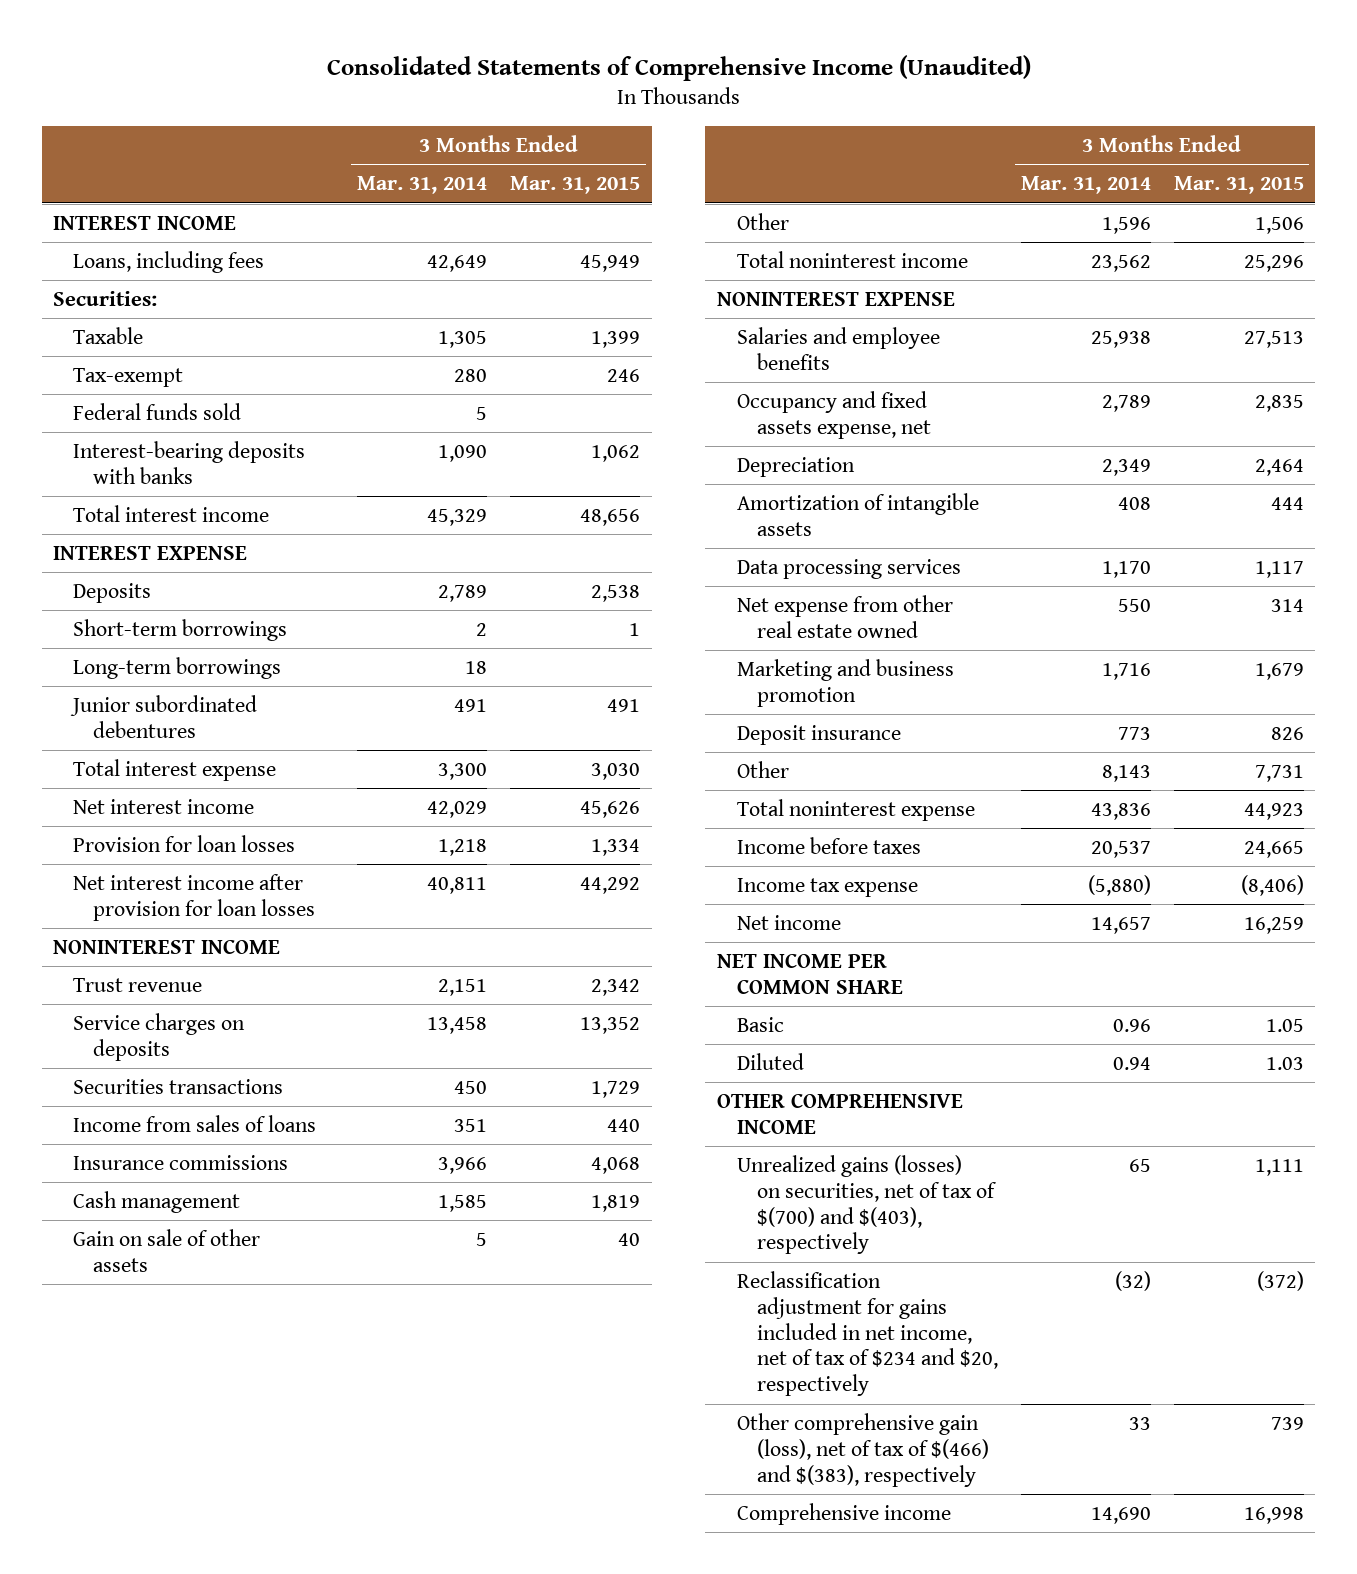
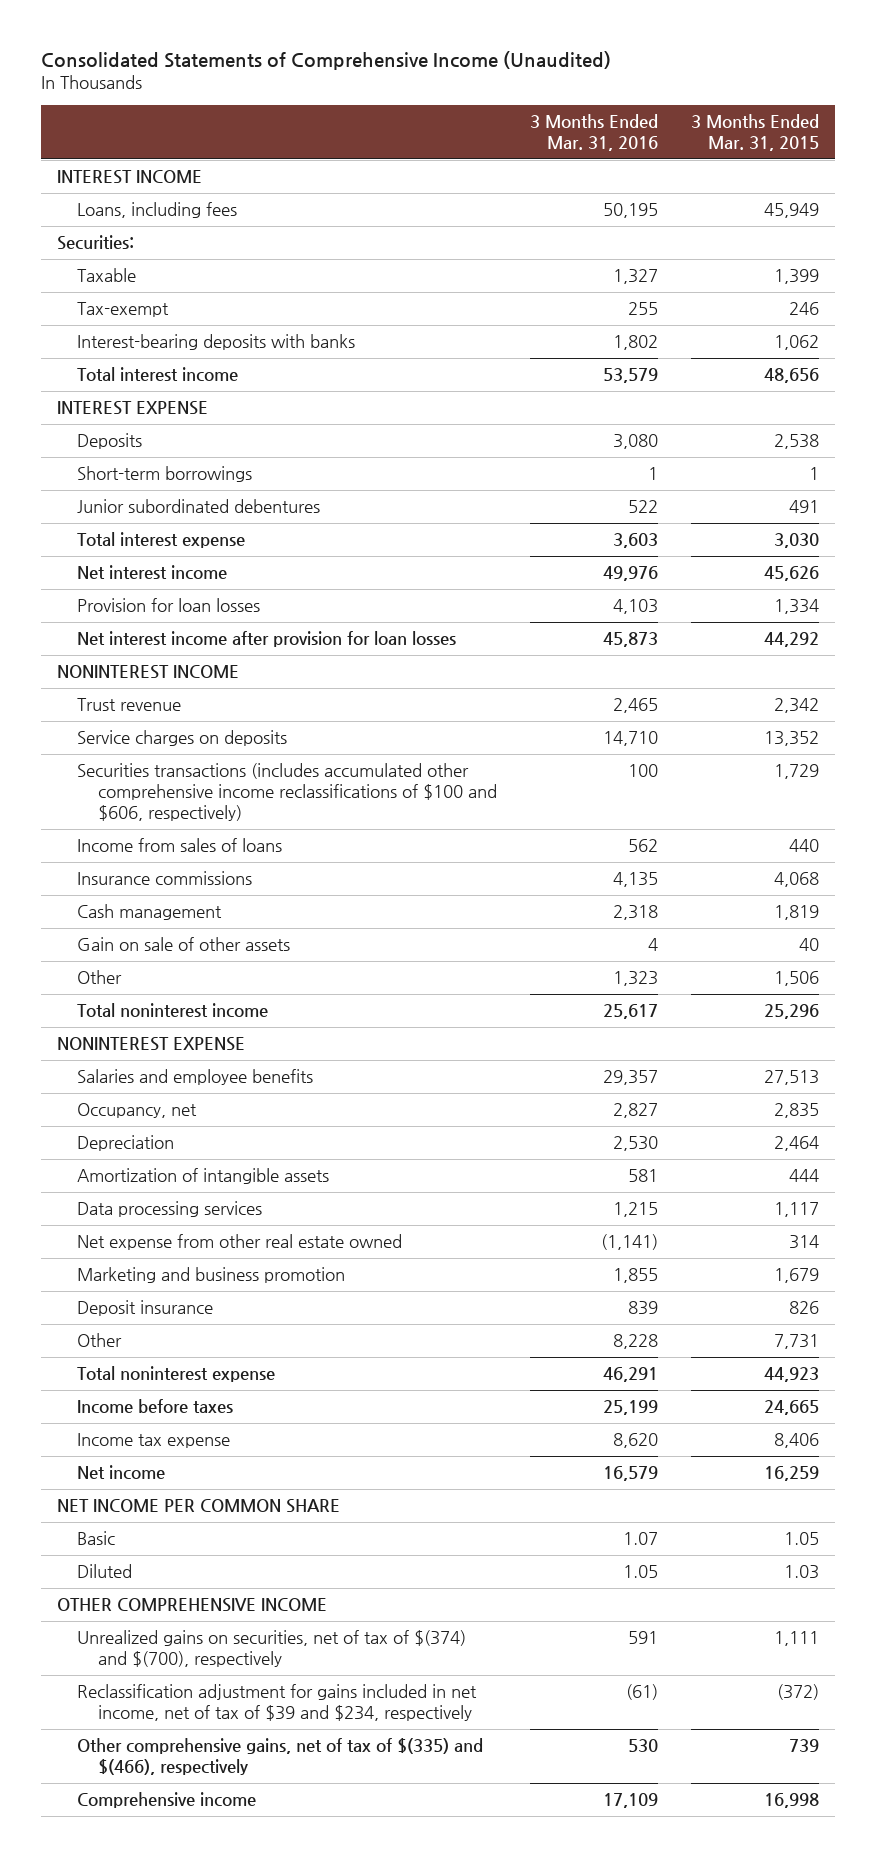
[357,176,488,195] Mar. 31, 2014 -> none
none -> [529,113,658,151] 3 Months Ended Mar. 31, 2016
[73,402,242,420] Federal funds sold -> none
[73,656,282,679] Long-term borrowings -> none
[73,1078,284,1094] Securities transactions -> [77,763,497,822] Securities transactions (includes accumulated other comprehensive income reclassifications of $100 and $606, respectively)
[736,390,931,439] Occupancy and fixed assets expense, net -> [77,1103,198,1119] Occupancy, net
[1240,874,1304,896] (8,406) -> [773,1433,819,1449] 8,406
[736,1154,997,1255] Unrealized gains (losses) on securities, net of tax of $(700) and $(403), respectively -> [77,1630,467,1668] Unrealized gains on securities, net of tax of $(374) and $(700), respectively
[736,1270,998,1397] Reclassification adjustment for gains included in net income, net of tax of $234 and $20, respectively -> [77,1684,478,1722] Reclassification adjustment for gains included in net income, net of tax of $39 and $234, respectively
[736,1412,989,1487] Other comprehensive gain (loss), net of tax of $(466) and $(383), respectively -> [77,1738,484,1776] Other comprehensive gains, net of tax of $(335) and $(466), respectively

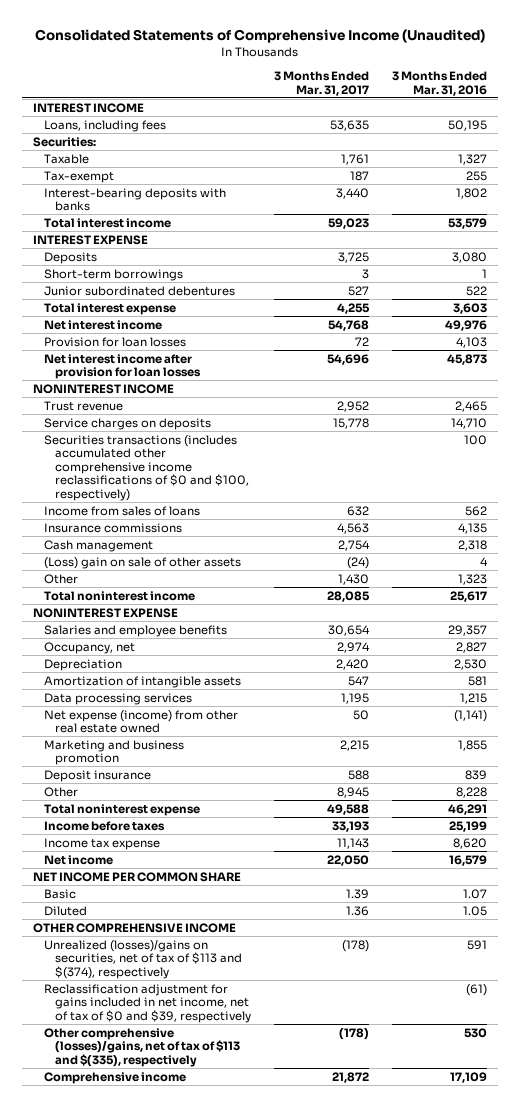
[690,113,819,151] 3 Months Ended Mar. 31, 2015 -> none
none -> [274,71,370,96] 3 Months Ended Mar. 31, 2017
[77,763,497,822] Securities transactions (includes accumulated other comprehensive income reclassifications of $100 and $606, respectively) -> [44,434,250,501] Securities transactions (includes accumulated other comprehensive income reclassifications of $0 and $100, respectively)
[77,937,291,952] Gain on sale of other assets -> [44,556,242,569] (Loss) gain on sale of other assets
[77,1234,403,1251] Net expense from other real estate owned -> [44,709,239,734] Net expense (income) from other real estate owned
[77,1630,467,1668] Unrealized gains on securities, net of tax of $(374) and $(700), respectively -> [44,939,243,979] Unrealized (losses)/gains on securities, net of tax of $113 and $(374), respectively
[77,1684,478,1722] Reclassification adjustment for gains included in net income, net of tax of $39 and $234, respectively -> [44,983,252,1023] Reclassification adjustment for gains included in net income, net of tax of $0 and $39, respectively
[77,1738,484,1776] Other comprehensive gains, net of tax of $(335) and $(466), respectively -> [44,1027,241,1067] Other comprehensive (losses)/gains, net of tax of $113 and $(335), respectively

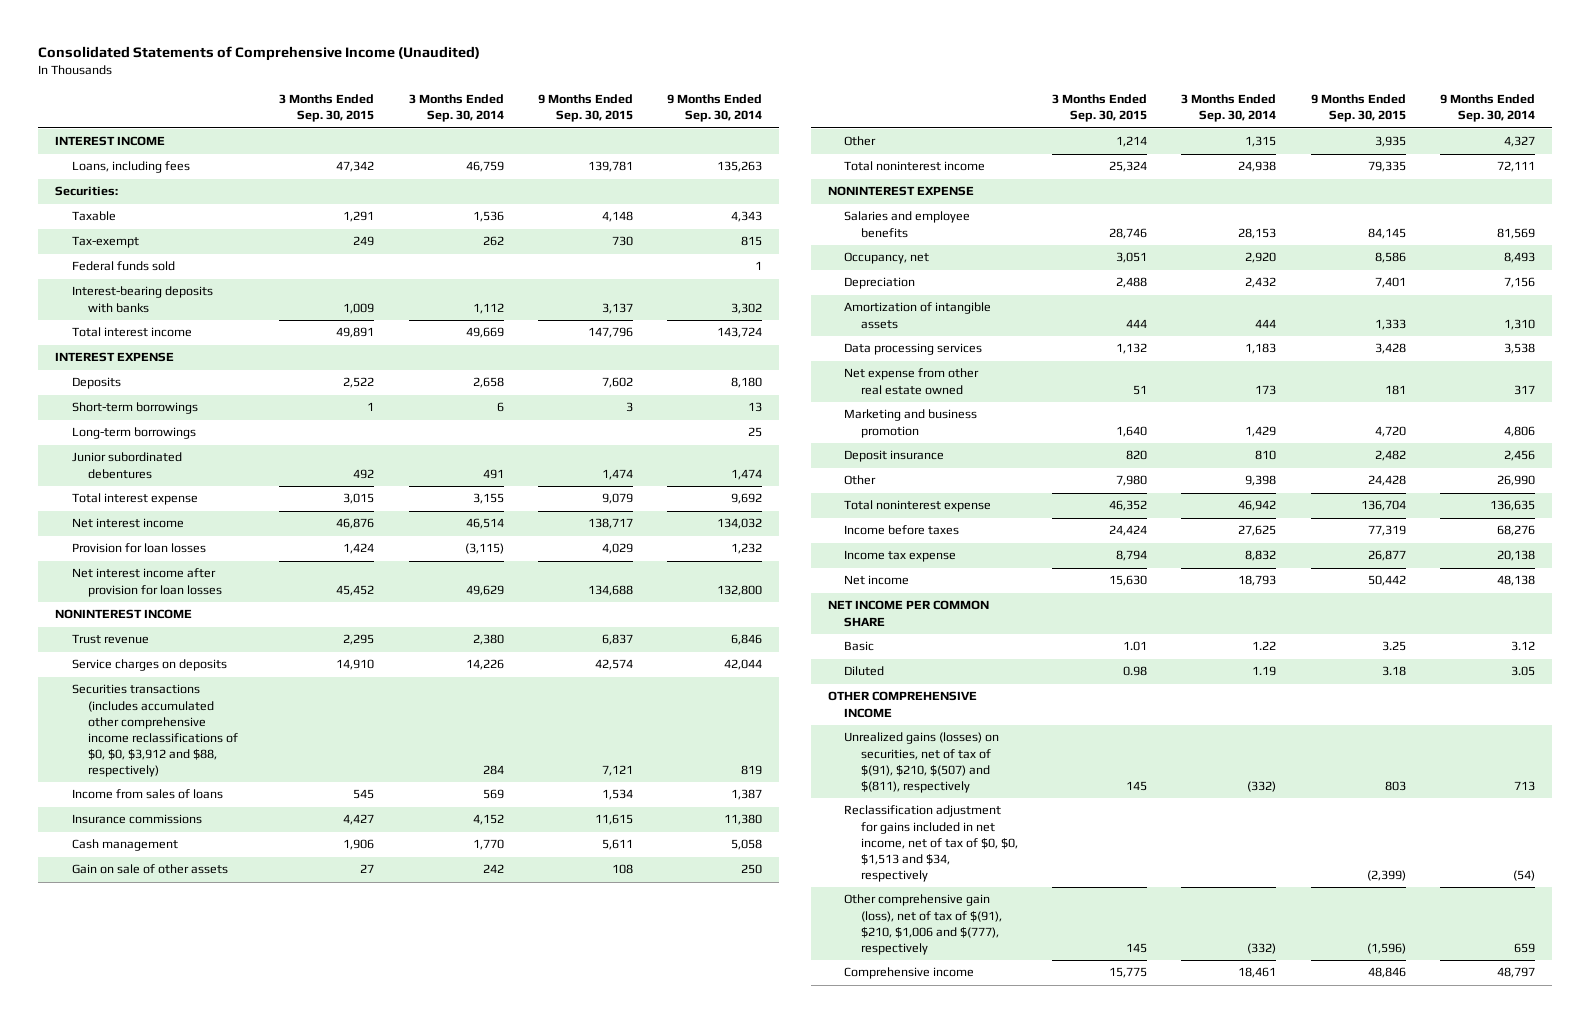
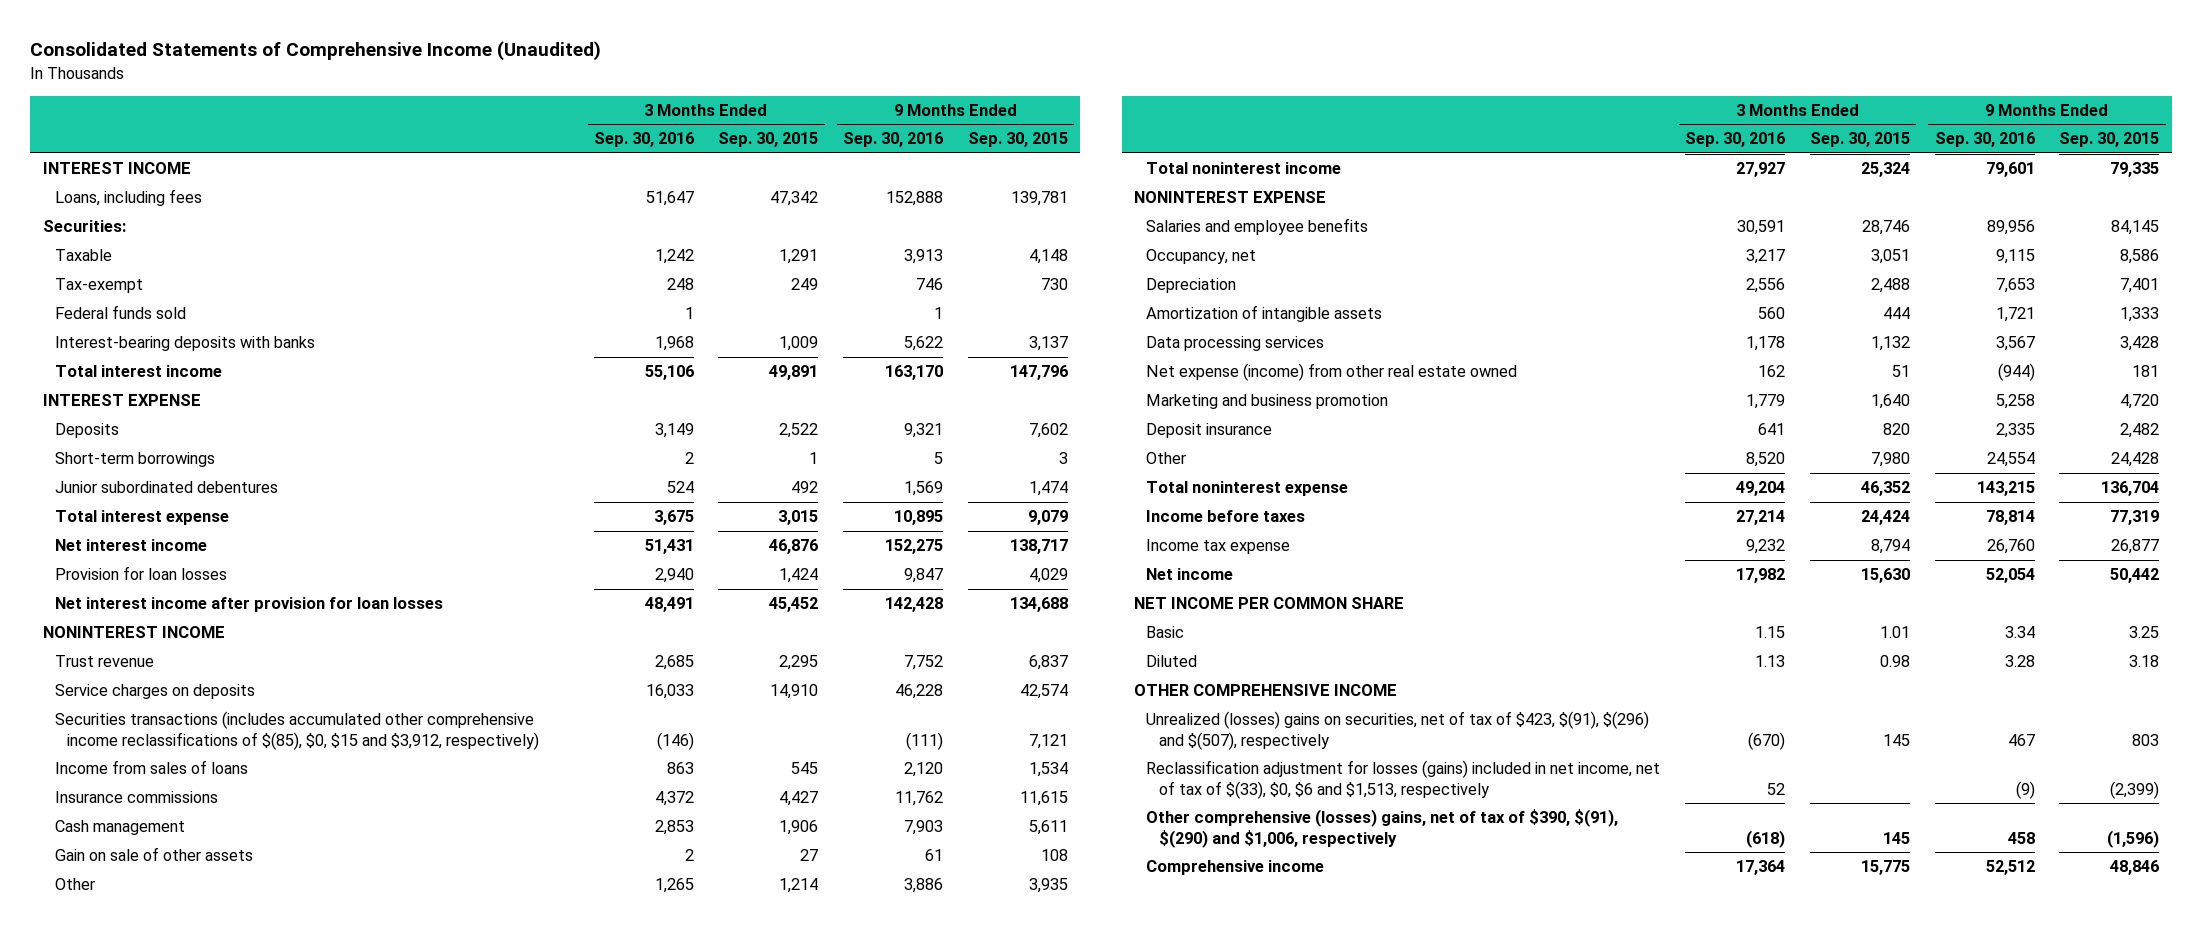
[408,94,504,123] 3 Months Ended Sep. 30, 2014 -> none
[667,94,763,123] 9 Months Ended Sep. 30, 2014 -> none
none -> [593,132,694,148] Sep. 30, 2016
none -> [843,132,944,148] Sep. 30, 2016
[71,427,196,440] Long-term borrowings -> none
[71,684,239,778] Securities transactions (includes accumulated other comprehensive income reclassifications of $0, $0, $3,912 and $88, respectively) -> [55,711,540,750] Securities transactions (includes accumulated other comprehensive income reclassifications of $(85), $0, $15 and $3,912, respectively)
[844,368,980,395] Net expense from other real estate owned -> [1146,363,1518,382] Net expense (income) from other real estate owned
[844,732,1000,793] Unrealized gains (losses) on securities, net of tax of $(91), $210, $(507) and $(811), respectively -> [1146,711,1650,750] Unrealized (losses) gains on securities, net of tax of $423, $(91), $(296) and $(507), respectively
[844,805,1018,883] Reclassification adjustment for gains included in net income, net of tax of $0, $0, $1,513 and $34, respectively -> [1146,760,1661,799] Reclassification adjustment for losses (gains) included in net income, net of tax of $(33), $0, $6 and $1,513, respectively
[844,894,1002,955] Other comprehensive gain (loss), net of tax of $(91), $210, $1,006 and $(777), respectively -> [1146,809,1619,848] Other comprehensive (losses) gains, net of tax of $390, $(91), $(290) and $1,006, respectively

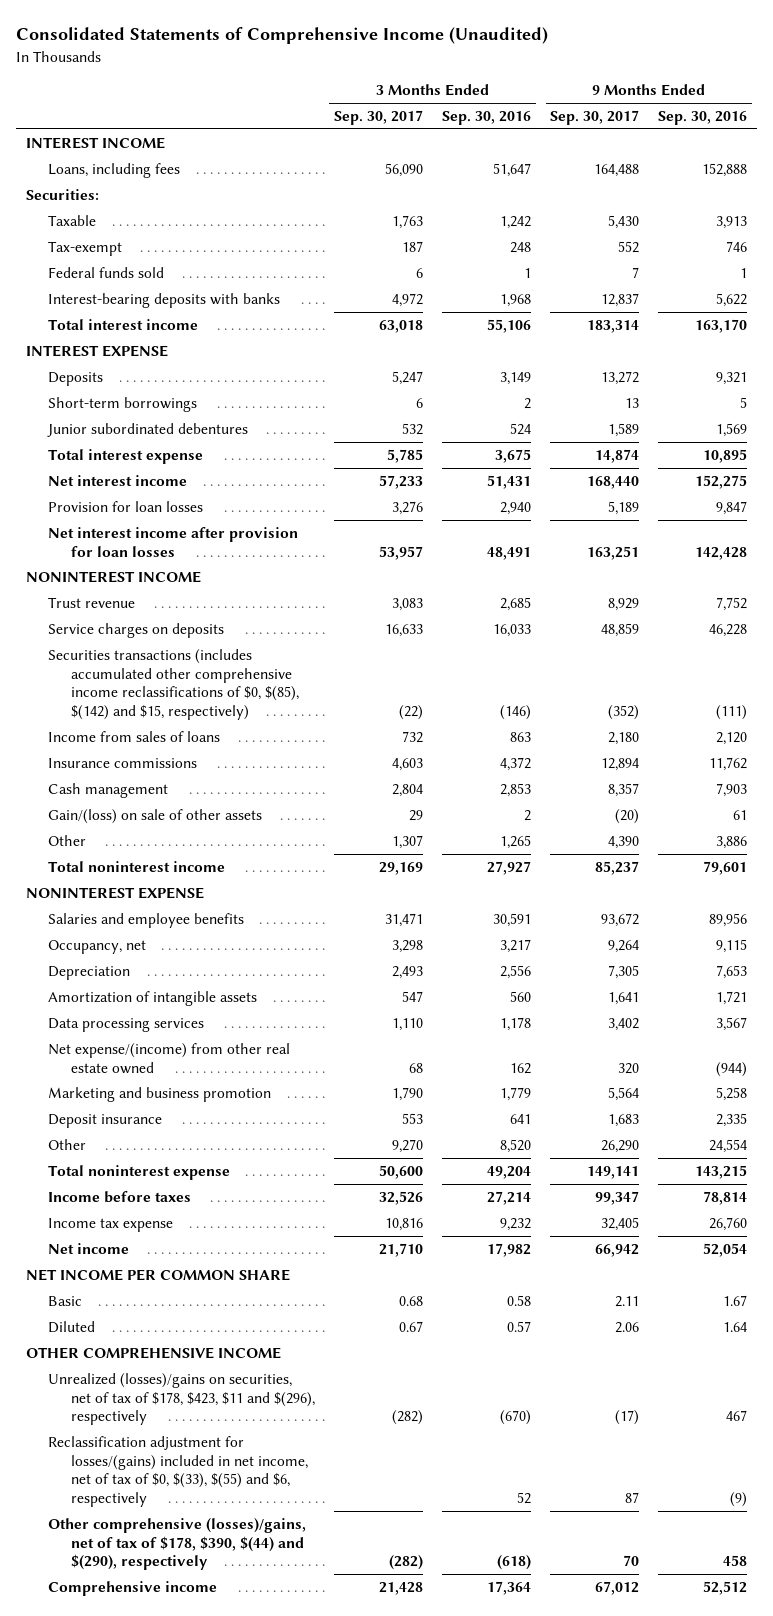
[718,132,819,148] Sep. 30, 2015 -> none
[967,132,1068,148] Sep. 30, 2015 -> none
none -> [334,109,424,125] Sep. 30, 2017
none -> [550,109,640,125] Sep. 30, 2017
[55,711,540,750] Securities transactions (includes accumulated other comprehensive income reclassifications of $(85), $0, $15 and $3,912, respectively) -> [48,648,300,720] Securities transactions (includes accumulated other comprehensive income reclassifications of $0, $(85), $(142) and $15, respectively)
[55,847,254,862] Gain on sale of other assets -> [48,808,263,824] Gain/(loss) on sale of other assets
[1146,363,1518,382] Net expense (income) from other real estate owned -> [48,1042,291,1074] Net expense/(income) from other real estate owned
[1755,626,1786,639] 1.15 -> [507,1294,532,1306] 0.58
[2004,626,2035,639] 3.34 -> [723,1294,748,1306] 1.67
[1755,655,1786,668] 1.13 -> [507,1320,532,1332] 0.57
[2004,655,2035,668] 3.28 -> [723,1321,748,1332] 1.64
[1146,711,1650,750] Unrealized (losses) gains on securities, net of tax of $423, $(91), $(296) and $(507), respectively -> [48,1372,316,1426] Unrealized (losses)/gains on securities, net of tax of $178, $423, $11 and $(296), respectively
[1146,760,1661,799] Reclassification adjustment for losses (gains) included in net income, net of tax of $(33), $0, $6 and $1,513, respectively -> [48,1435,309,1507] Reclassification adjustment for losses/(gains) included in net income, net of tax of $0, $(33), $(55) and $6, respectively
[1146,809,1619,848] Other comprehensive (losses) gains, net of tax of $390, $(91), $(290) and $1,006, respectively -> [48,1517,307,1571] Other comprehensive (losses)/gains, net of tax of $178, $390, $(44) and $(290), respectively

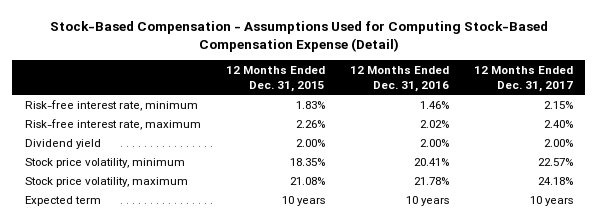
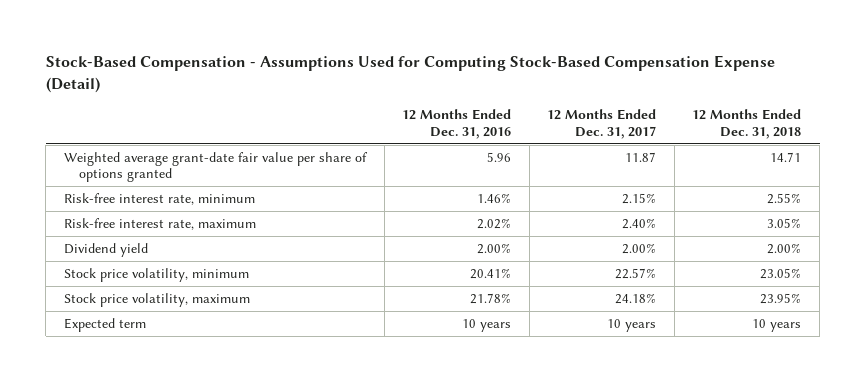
[225,66,325,92] 12 Months Ended Dec. 31, 2015 -> none
none -> [692,109,802,140] 12 Months Ended Dec. 31, 2018
none -> [63,151,368,183] Weighted average grant-date fair value per share of options granted

